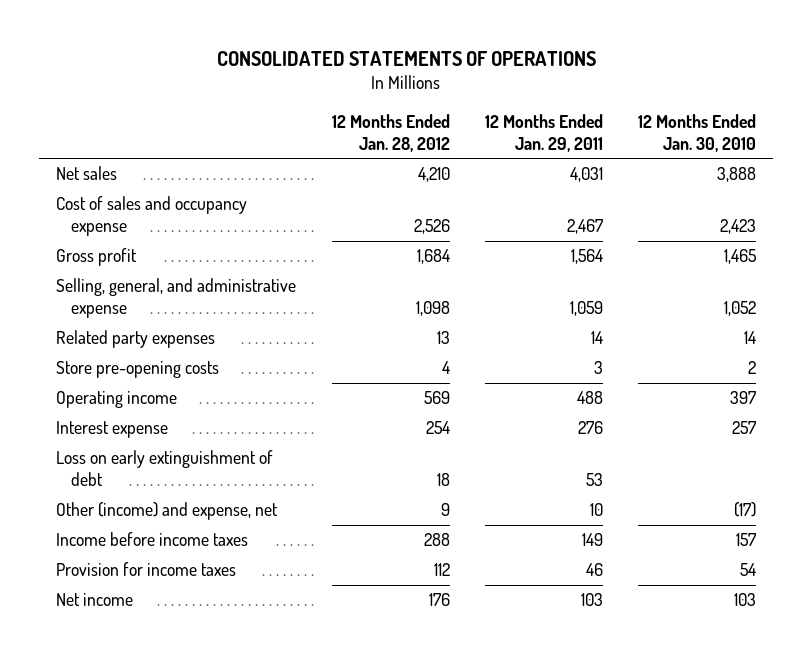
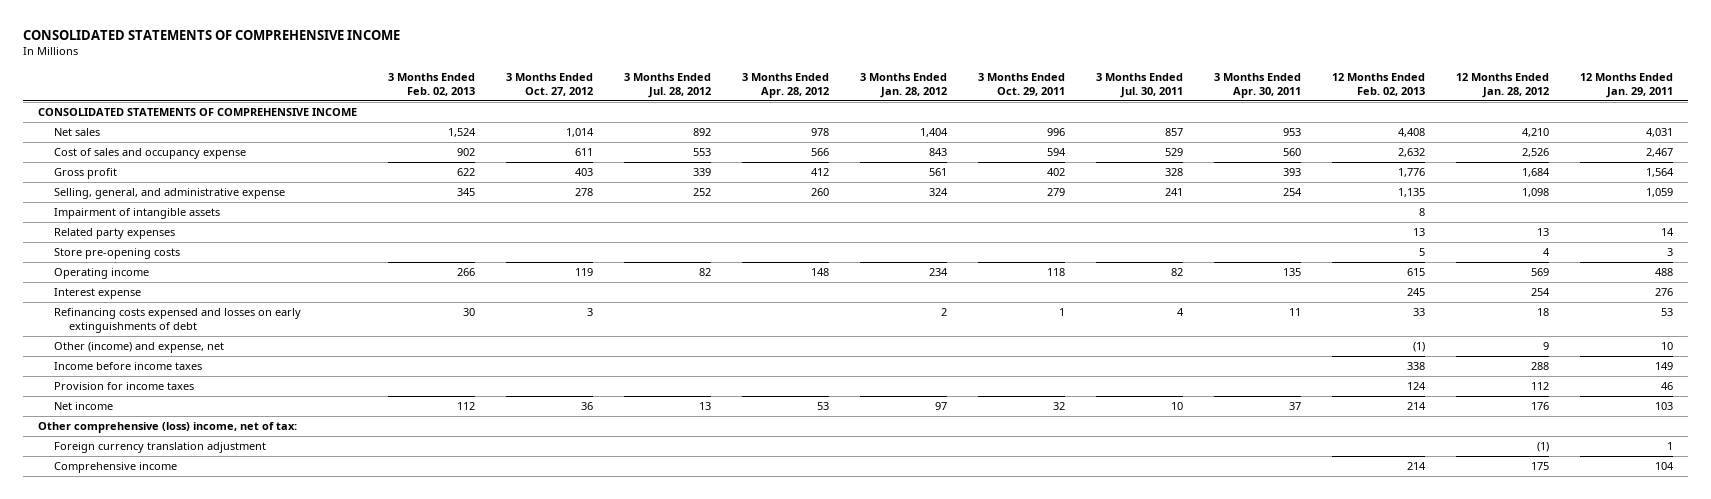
[217,50,597,66] CONSOLIDATED STATEMENTS OF OPERATIONS -> [22,30,400,41] CONSOLIDATED STATEMENTS OF COMPREHENSIVE INCOME
[637,114,756,152] 12 Months Ended Jan. 30, 2010 -> none
none -> [388,72,476,96] 3 Months Ended Feb. 02, 2013
none -> [506,72,594,96] 3 Months Ended Oct. 27, 2012
none -> [624,72,712,98] 3 Months Ended Jul. 28, 2012
none -> [742,72,830,98] 3 Months Ended Apr. 28, 2012
none -> [860,72,948,98] 3 Months Ended Jan. 28, 2012
none -> [977,72,1065,96] 3 Months Ended Oct. 29, 2011
none -> [1095,72,1183,98] 3 Months Ended Jul. 30, 2011
none -> [1213,72,1301,98] 3 Months Ended Apr. 30, 2011
none -> [1331,72,1425,96] 12 Months Ended Feb. 02, 2013
none -> [38,108,358,117] CONSOLIDATED STATEMENTS OF COMPREHENSIVE INCOME
none -> [53,208,220,220] Impairment of intangible assets
[56,450,274,486] Loss on early extinguishment of debt -> [53,308,301,334] Refinancing costs expensed and losses on early extinguishments of debt
none -> [38,422,298,434] Other comprehensive (loss) income, net of tax:
none -> [53,442,266,454] Foreign currency translation adjustment
none -> [53,462,177,474] Comprehensive income

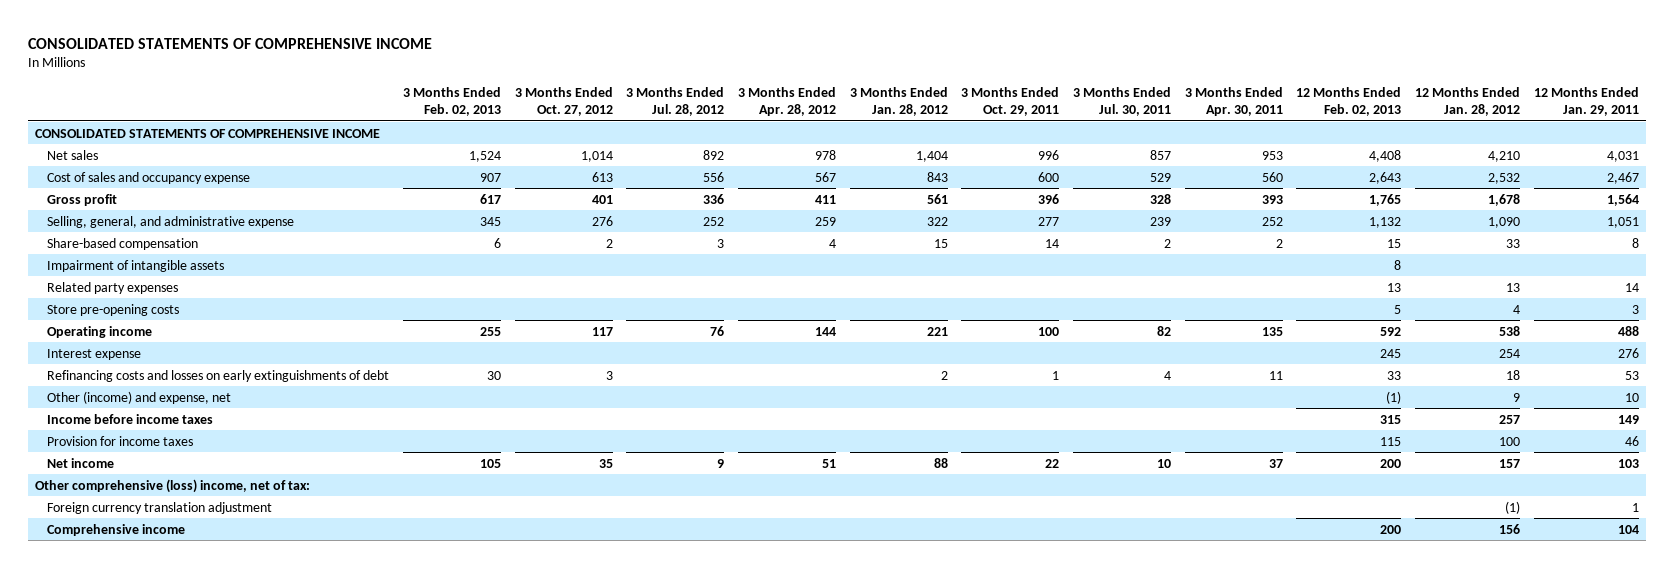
[457,148,476,157] 902 -> [479,172,501,182] 907
[575,148,594,157] 611 -> [591,171,613,182] 613
[693,148,712,157] 553 -> [703,171,725,182] 556
[811,148,830,157] 566 -> [814,171,836,182] 567
[1046,148,1066,157] 594 -> [1038,171,1060,182] 600
[1397,148,1425,158] 2,632 -> [1369,171,1402,184] 2,643
[1521,148,1549,158] 2,526 -> [1488,172,1521,184] 2,532
[457,168,476,177] 622 -> [479,193,501,204] 617
[575,168,594,177] 403 -> [591,194,613,204] 401
[693,168,712,177] 339 -> [703,193,725,204] 336
[811,168,830,177] 412 -> [814,194,836,204] 411
[1046,168,1065,177] 402 -> [1038,193,1060,204] 396
[1397,168,1425,178] 1,776 -> [1369,193,1402,206] 1,765
[1521,168,1550,178] 1,684 -> [1488,193,1521,206] 1,678
[575,188,594,197] 278 -> [591,215,613,226] 276
[811,188,830,197] 260 -> [814,216,836,226] 259
[929,188,949,197] 324 -> [926,216,948,226] 322
[1046,188,1065,197] 279 -> [1038,216,1060,226] 277
[1164,188,1183,197] 241 -> [1150,216,1172,226] 239
[1282,188,1302,197] 254 -> [1261,216,1283,226] 252
[1397,188,1425,198] 1,135 -> [1369,216,1402,228] 1,132
[1521,188,1549,198] 1,098 -> [1488,216,1521,228] 1,090
[1645,188,1673,198] 1,059 -> [1606,216,1639,228] 1,051
none -> [47,237,199,250] Share-based compensation
[457,268,476,277] 266 -> [479,326,501,336] 255
[575,268,594,277] 119 -> [591,326,613,336] 117
[699,268,712,277] 82 -> [710,325,725,336] 76
[811,268,830,277] 148 -> [814,326,836,336] 144
[929,268,949,277] 234 -> [926,326,948,336] 221
[1046,268,1065,277] 118 -> [1038,326,1060,336] 100
[1406,268,1425,277] 615 -> [1380,326,1402,336] 592
[1530,268,1549,277] 569 -> [1499,325,1521,336] 538
[53,308,301,334] Refinancing costs expensed and losses on early extinguishments of debt -> [47,369,390,382] Refinancing costs and losses on early extinguishments of debt
[1406,362,1425,371] 338 -> [1380,414,1402,424] 315
[1530,362,1549,371] 288 -> [1499,414,1521,424] 257
[1406,382,1426,391] 124 -> [1380,436,1402,446] 115
[1530,382,1549,391] 112 -> [1499,436,1521,446] 100
[457,402,476,411] 112 -> [479,458,501,468] 105
[581,402,594,411] 36 -> [598,458,613,468] 35
[699,402,712,411] 13 -> [717,458,725,468] 9
[817,402,830,411] 53 -> [821,458,836,468] 51
[935,402,948,411] 97 -> [933,457,948,468] 88
[1052,402,1065,411] 32 -> [1045,458,1060,468] 22
[1406,402,1426,411] 214 -> [1380,458,1402,468] 200
[1530,402,1549,411] 176 -> [1499,458,1521,468] 157
[1406,462,1426,471] 214 -> [1380,524,1402,534] 200
[1530,462,1549,471] 175 -> [1499,523,1521,534] 156

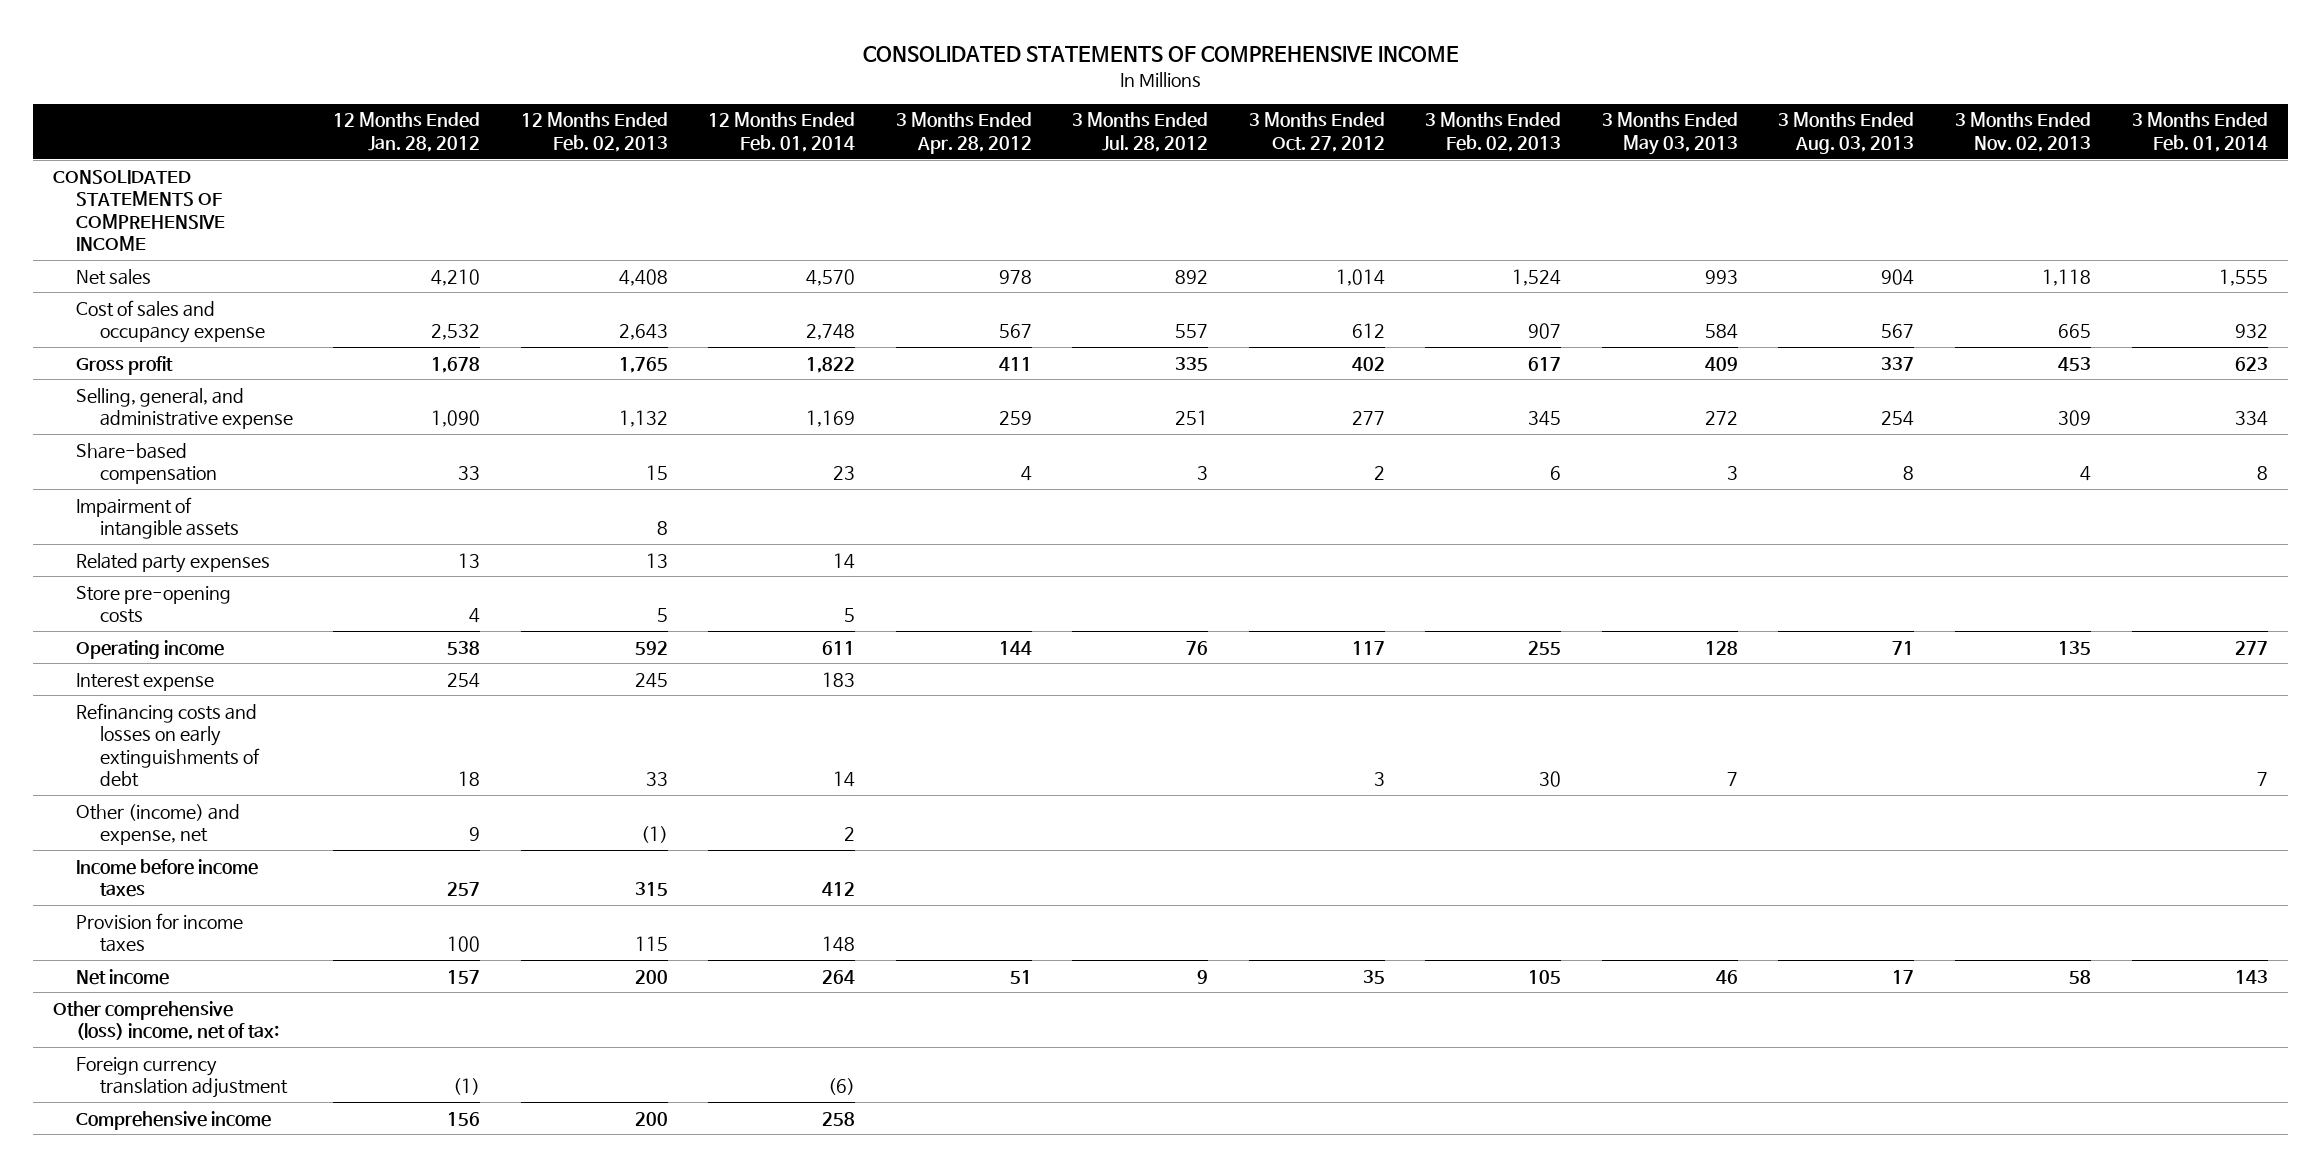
[849,86,948,116] 3 Months Ended Jan. 28, 2012 -> none
[961,86,1060,116] 3 Months Ended Oct. 29, 2011 -> none
[1073,86,1172,116] 3 Months Ended Jul. 30, 2011 -> none
[1184,86,1283,116] 3 Months Ended Apr. 30, 2011 -> none
[1533,86,1639,116] 12 Months Ended Jan. 29, 2011 -> none
none -> [708,112,856,153] 12 Months Ended Feb. 01, 2014
none -> [1601,112,1738,156] 3 Months Ended May 03, 2013
none -> [1778,112,1915,155] 3 Months Ended Aug. 03, 2013
none -> [1955,112,2092,153] 3 Months Ended Nov. 02, 2013
none -> [2131,112,2268,153] 3 Months Ended Feb. 01, 2014
[591,171,613,182] 613 -> [1351,323,1385,339] 612
[703,171,725,182] 556 -> [1175,324,1209,339] 557
[591,194,613,204] 401 -> [1351,356,1385,371] 402
[703,193,725,204] 336 -> [1175,356,1209,371] 335
[591,215,613,226] 276 -> [1351,411,1385,426] 277
[703,216,725,226] 252 -> [1175,410,1209,426] 251

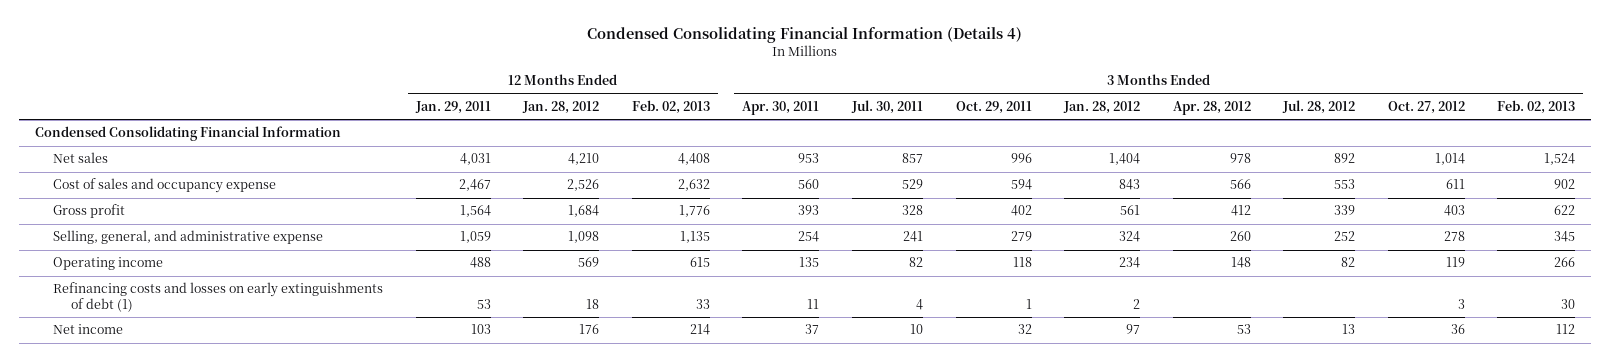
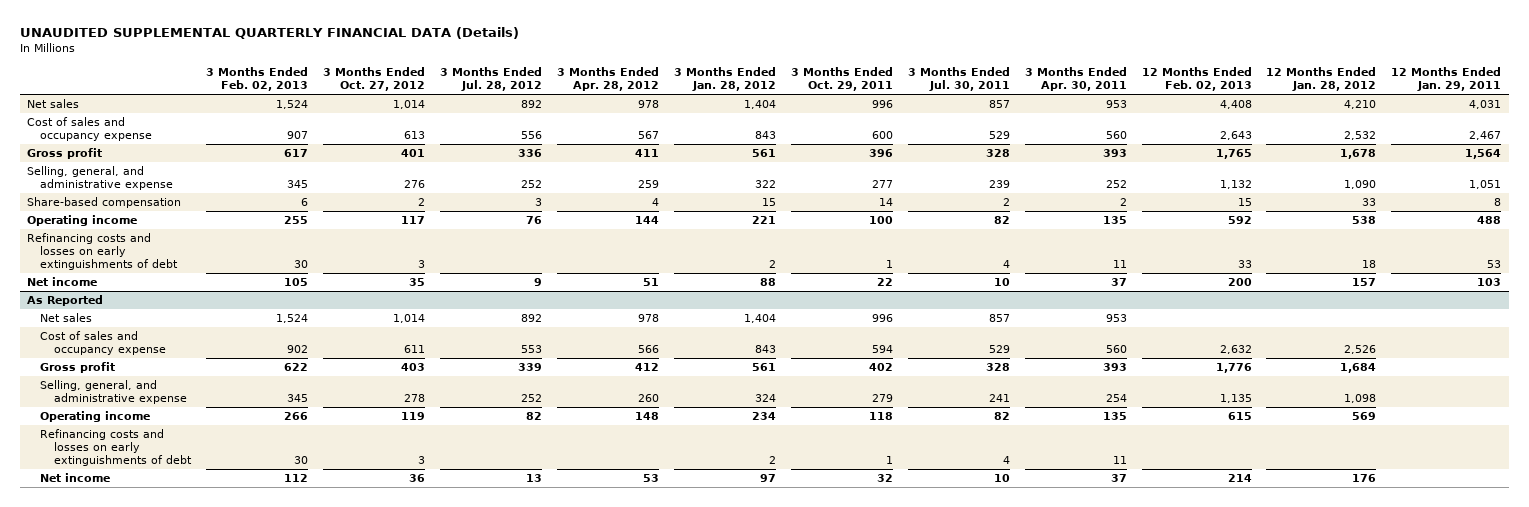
[587,26,1023,43] Condensed Consolidating Financial Information (Details 4) -> [19,26,519,39] UNAUDITED SUPPLEMENTAL QUARTERLY FINANCIAL DATA (Details)
[35,126,342,142] Condensed Consolidating Financial Information -> none
[567,179,600,192] 2,526 -> [1344,131,1377,141] 2,532
[677,179,710,192] 2,632 -> [1219,131,1252,141] 2,643
[1010,179,1032,191] 594 -> [871,131,893,140] 600
[1229,179,1251,190] 566 -> [637,131,659,140] 567
[1334,179,1356,190] 553 -> [520,131,542,140] 556
[1445,179,1465,190] 611 -> [403,131,425,140] 613
[1554,179,1576,190] 902 -> [286,131,308,140] 907
[568,205,600,218] 1,684 -> [1340,149,1377,160] 1,678
[678,205,710,218] 1,776 -> [1215,149,1252,160] 1,765
[1010,205,1032,217] 402 -> [868,149,893,158] 396
[1230,205,1251,217] 412 -> [634,149,659,158] 411
[1334,205,1356,216] 339 -> [517,149,542,158] 336
[1443,205,1465,217] 403 -> [400,149,425,158] 401
[1554,205,1576,216] 622 -> [283,149,308,158] 617
[459,231,491,244] 1,059 -> [1469,180,1502,190] 1,051
[568,231,600,244] 1,098 -> [1344,180,1377,190] 1,090
[679,231,710,244] 1,135 -> [1219,180,1252,190] 1,132
[798,231,820,243] 254 -> [1105,180,1127,189] 252
[902,231,923,243] 241 -> [988,180,1010,189] 239
[1010,231,1032,242] 279 -> [871,180,893,189] 277
[1119,231,1141,243] 324 -> [754,180,776,189] 322
[1229,231,1251,242] 260 -> [637,180,659,189] 259
[1443,231,1465,242] 278 -> [403,180,425,189] 276
none -> [27,197,182,209] Share-based compensation
[578,257,600,268] 569 -> [1352,216,1377,225] 538
[689,257,710,268] 615 -> [1227,216,1252,225] 592
[1012,257,1032,268] 118 -> [868,216,893,225] 100
[1119,257,1141,269] 234 -> [751,216,776,225] 221
[1230,257,1251,269] 148 -> [634,216,659,225] 144
[1341,257,1356,268] 82 -> [525,216,542,225] 76
[1445,257,1465,268] 119 -> [400,216,425,225] 117
[1554,257,1576,268] 266 -> [283,216,308,225] 255
[53,282,384,313] Refinancing costs and losses on early extinguishments of debt (1) -> [27,233,179,271] Refinancing costs and losses on early extinguishments of debt
[579,324,600,335] 176 -> [1352,278,1377,287] 157
[689,324,710,336] 214 -> [1227,278,1252,287] 200
[1017,324,1032,335] 32 -> [876,278,893,287] 22
[1126,324,1141,335] 97 -> [759,278,776,287] 88
[1236,324,1251,335] 53 -> [642,278,659,287] 51
[1342,324,1356,335] 13 -> [533,278,542,287] 9
[1450,324,1465,335] 36 -> [408,278,425,287] 35
[1556,324,1576,335] 112 -> [283,278,308,287] 105
none -> [27,295,104,307] As Reported
none -> [40,313,93,323] Net sales
none -> [40,331,166,356] Cost of sales and occupancy expense
none -> [40,362,116,374] Gross profit
none -> [40,380,187,405] Selling, general, and administrative expense
none -> [40,411,151,423] Operating income
none -> [40,429,192,467] Refinancing costs and losses on early extinguishments of debt
none -> [40,473,111,483] Net income

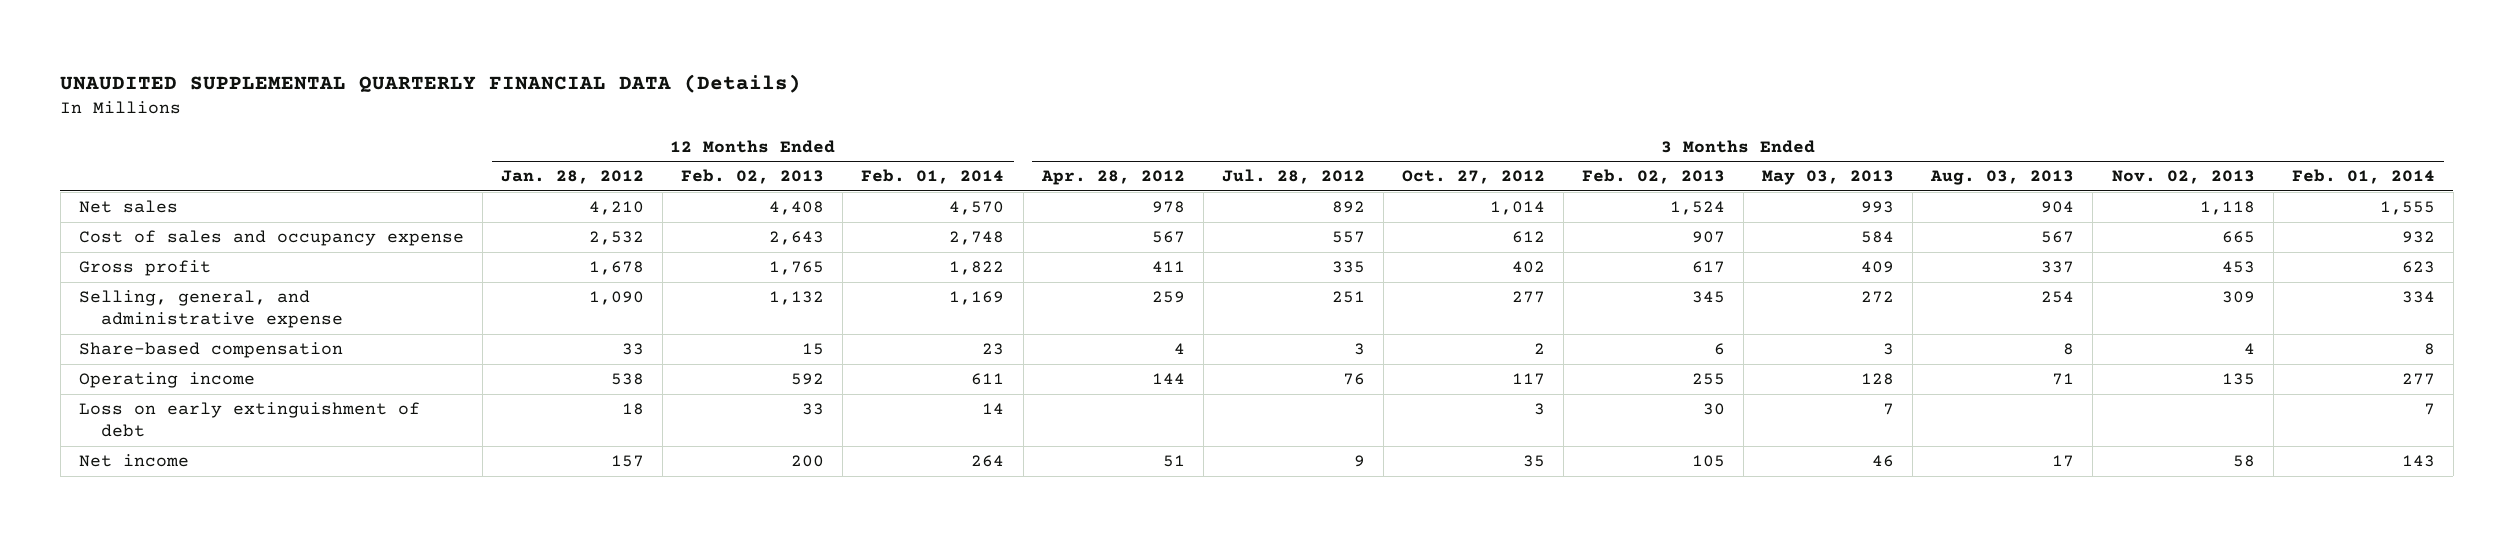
[673,67,776,91] 3 Months Ended Jan. 28, 2012 -> none
[790,67,893,91] 3 Months Ended Oct. 29, 2011 -> none
[907,67,1010,91] 3 Months Ended Jul. 30, 2011 -> none
[1024,67,1127,91] 3 Months Ended Apr. 30, 2011 -> none
[1391,67,1502,91] 12 Months Ended Jan. 29, 2011 -> none
none -> [861,169,1005,185] Feb. 01, 2014
none -> [1762,170,1895,186] May 03, 2013
none -> [1930,170,2075,186] Aug. 03, 2013
none -> [2111,170,2255,185] Nov. 02, 2013
none -> [2291,169,2435,185] Feb. 01, 2014
[403,131,425,140] 613 -> [1511,231,1545,244] 612
[520,131,542,140] 556 -> [1331,231,1365,244] 557
[400,149,425,158] 401 -> [1511,261,1545,274] 402
[517,149,542,158] 336 -> [1331,261,1365,274] 335
[403,180,425,189] 276 -> [1511,291,1545,304] 277
[520,180,542,189] 252 -> [1331,291,1365,304] 251
[27,233,179,271] Refinancing costs and losses on early extinguishments of debt -> [78,402,420,438] Loss on early extinguishment of debt
[27,295,104,307] As Reported -> none
[40,313,93,323] Net sales -> none
[40,331,166,356] Cost of sales and occupancy expense -> none
[40,362,116,374] Gross profit -> none
[40,380,187,405] Selling, general, and administrative expense -> none
[40,411,151,423] Operating income -> none
[40,429,192,467] Refinancing costs and losses on early extinguishments of debt -> none
[40,473,111,483] Net income -> none

